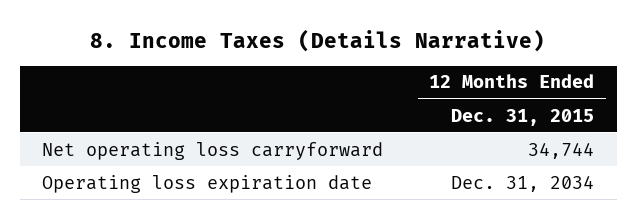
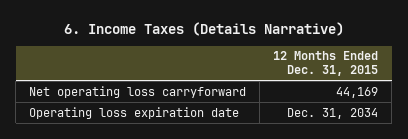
[90,28,546,52] 8. Income Taxes (Details Narrative) -> [63,21,344,36] 6. Income Taxes (Details Narrative)
[528,142,595,159] 34,744 -> [336,86,379,98] 44,169

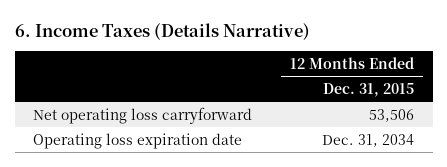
[336,86,379,98] 44,169 -> [368,108,414,122] 53,506

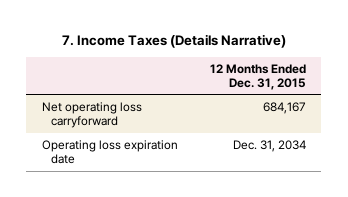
[14,22,310,40] 6. Income Taxes (Details Narrative) -> [61,33,286,48] 7. Income Taxes (Details Narrative)
[368,108,414,122] 53,506 -> [262,101,306,114] 684,167

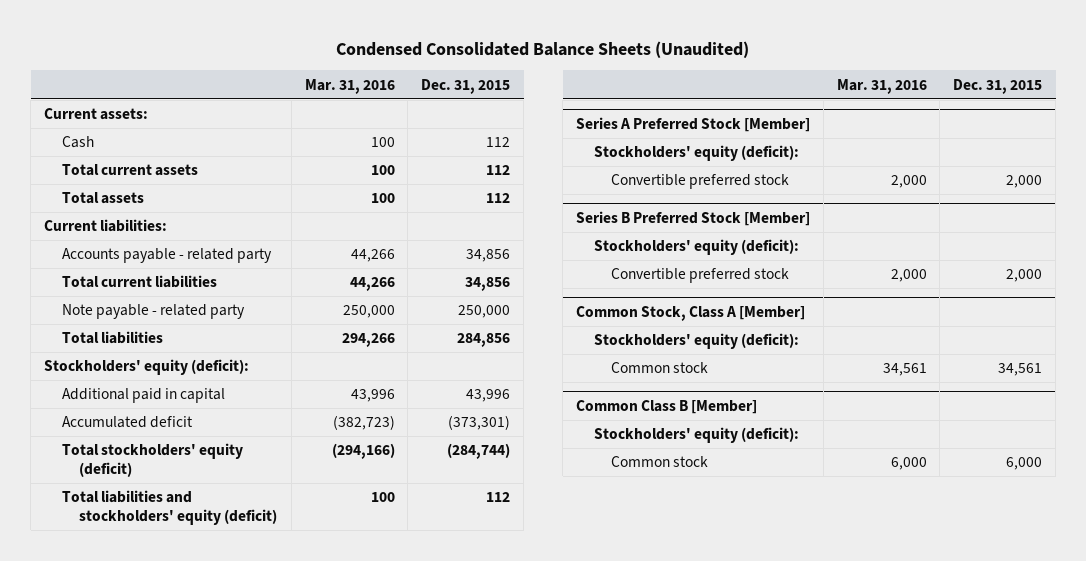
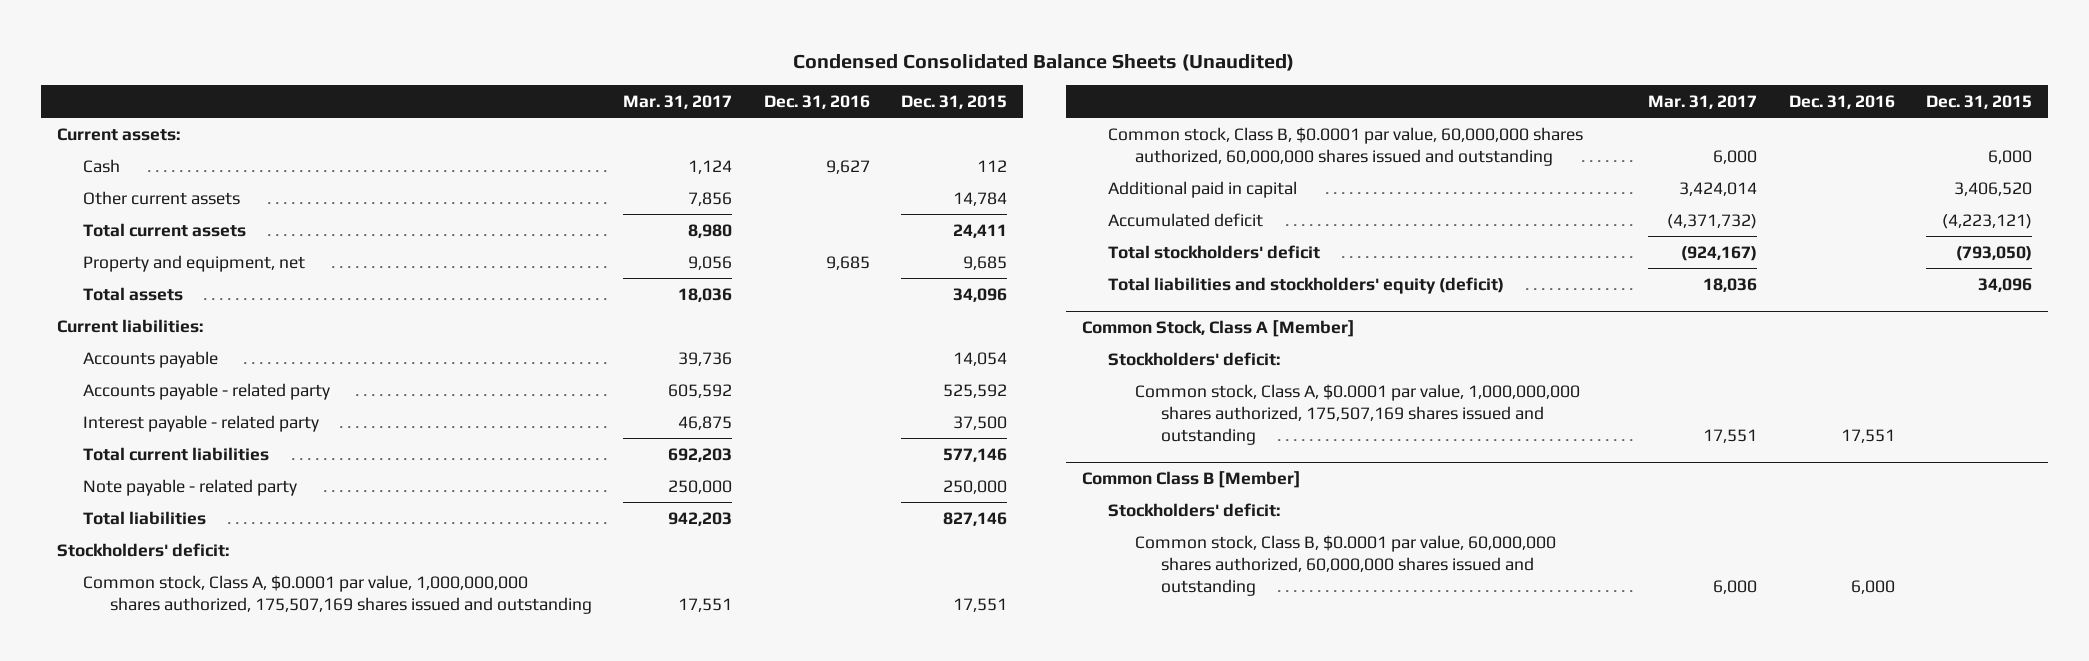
[304,78,395,94] Mar. 31, 2016 -> none
none -> [623,94,733,109] Mar. 31, 2017
none -> [763,94,870,109] Dec. 31, 2016
none -> [83,190,241,205] Other current assets
[486,165,511,176] 112 -> [952,223,1007,238] 24,411
none -> [83,254,306,272] Property and equipment, net
[486,193,511,204] 112 -> [952,287,1007,302] 34,096
none -> [83,350,219,368] Accounts payable
[466,249,511,263] 34,856 -> [942,383,1007,398] 525,592
none -> [83,414,320,432] Interest payable - related party
[465,277,511,292] 34,856 -> [942,447,1007,462] 577,146
[575,116,810,132] Series A Preferred Stock [Member] -> none
[593,145,799,162] Stockholders' equity (deficit): -> none
[611,174,790,190] Convertible preferred stock -> none
[575,210,810,226] Series B Preferred Stock [Member] -> none
[593,239,799,256] Stockholders' equity (deficit): -> none
[611,268,790,284] Convertible preferred stock -> none
[457,333,511,348] 284,856 -> [942,511,1007,526] 827,146
[43,359,249,376] Stockholders' equity (deficit): -> [56,542,229,557] Stockholders' deficit:
none -> [83,574,592,614] Common stock, Class A, $0.0001 par value, 1,000,000,000 shares authorized, 175,507,169 shares issued and outstanding
none -> [1108,126,1584,166] Common stock, Class B, $0.0001 par value, 60,000,000 shares authorized, 60,000,000 shares issued and outstanding
[466,389,511,403] 43,996 -> [1954,181,2033,196] 3,406,520
[448,415,511,431] (373,301) -> [1942,213,2033,229] (4,223,121)
[61,443,243,477] Total stockholders' equity (deficit) -> [1108,244,1321,259] Total stockholders' deficit
[447,443,511,460] (284,744) -> [1956,245,2033,261] (793,050)
[486,492,511,503] 112 -> [1978,277,2033,292] 34,096
[611,362,709,374] Common stock -> none
[593,333,799,350] Stockholders' equity (deficit): -> [1108,351,1281,366] Stockholders' deficit:
none -> [1134,383,1580,446] Common stock, Class A, $0.0001 par value, 1,000,000,000 shares authorized, 175,507,169 shares issued and outstanding
[611,456,709,468] Common stock -> none
[593,427,799,444] Stockholders' equity (deficit): -> [1108,502,1281,517] Stockholders' deficit:
none -> [1134,534,1556,597] Common stock, Class B, $0.0001 par value, 60,000,000 shares authorized, 60,000,000 shares issued and outstanding

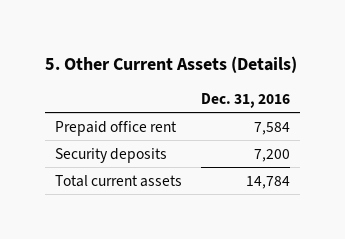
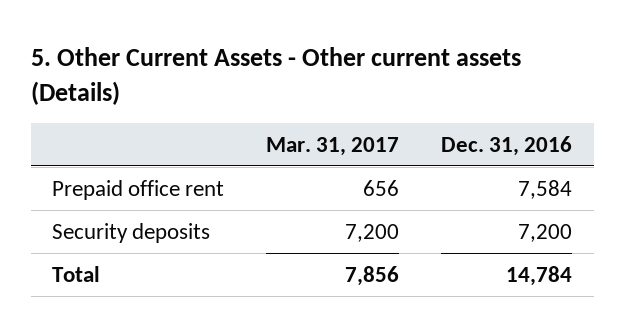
[45,55,298,73] 5. Other Current Assets (Details) -> [30,46,521,105] 5. Other Current Assets - Other current assets (Details)
none -> [266,136,400,156] Mar. 31, 2017
[55,174,183,187] Total current assets -> [52,265,101,282] Total

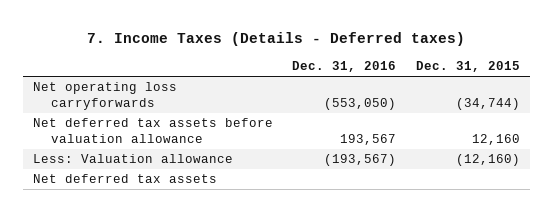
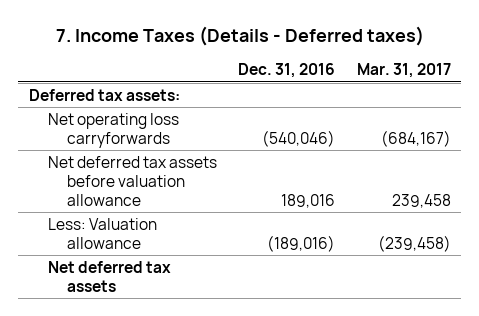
[415,60,520,72] Dec. 31, 2015 -> none
none -> [356,63,451,79] Mar. 31, 2017
none -> [28,88,180,101] Deferred tax assets:
[324,97,397,110] (553,050) -> [262,129,336,147] (540,046)
[340,133,397,145] 193,567 -> [281,193,336,208] 189,016
[324,154,397,167] (193,567) -> [267,234,336,252] (189,016)

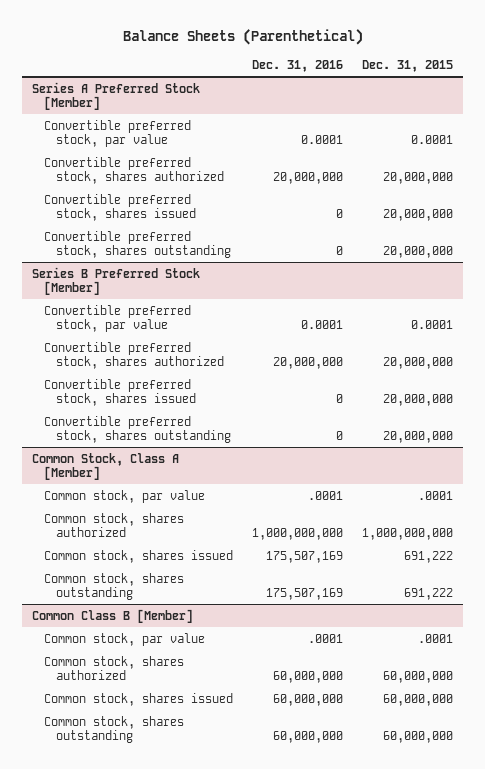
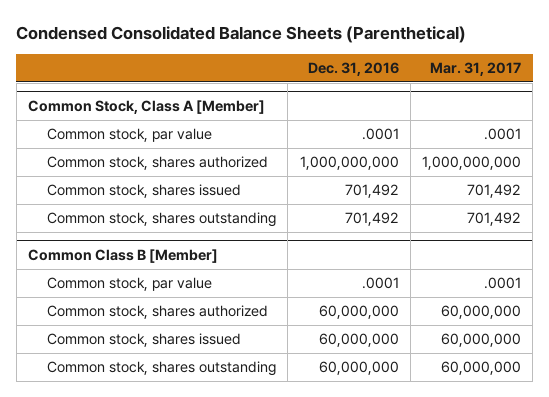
[122,29,363,46] Balance Sheets (Parenthetical) -> [16,26,467,44] Condensed Consolidated Balance Sheets (Parenthetical)
[362,59,454,72] Dec. 31, 2015 -> none
none -> [430,61,522,76] Mar. 31, 2017
[31,81,200,110] Series A Preferred Stock [Member] -> none
[44,119,192,147] Convertible preferred stock, par value -> none
[44,156,225,184] Convertible preferred stock, shares authorized -> none
[44,193,197,221] Convertible preferred stock, shares issued -> none
[44,230,232,258] Convertible preferred stock, shares outstanding -> none
[31,266,200,295] Series B Preferred Stock [Member] -> none
[44,304,192,332] Convertible preferred stock, par value -> none
[44,341,225,369] Convertible preferred stock, shares authorized -> none
[44,378,197,406] Convertible preferred stock, shares issued -> none
[44,415,232,443] Convertible preferred stock, shares outstanding -> none
[266,550,344,563] 175,507,169 -> [344,184,399,199] 701,492
[266,587,344,600] 175,507,169 -> [344,212,399,227] 701,492

